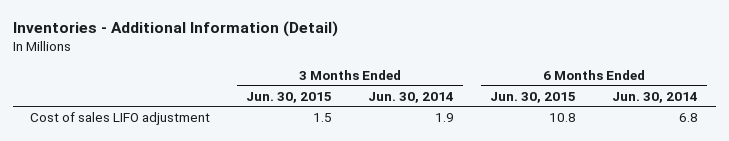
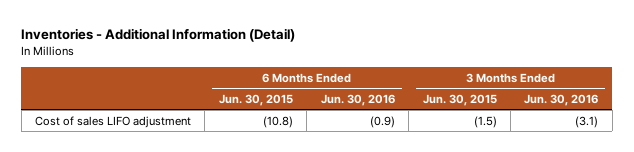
[368,91,455,103] Jun. 30, 2014 -> none
[612,91,699,103] Jun. 30, 2014 -> none
none -> [320,93,395,106] Jun. 30, 2016
none -> [524,93,599,106] Jun. 30, 2016
[313,113,333,123] 1.5 -> [473,115,497,128] (1.5)
[549,113,577,123] 10.8 -> [262,115,293,128] (10.8)

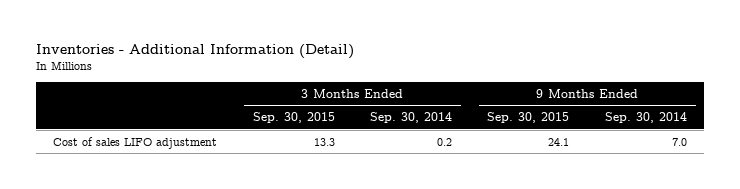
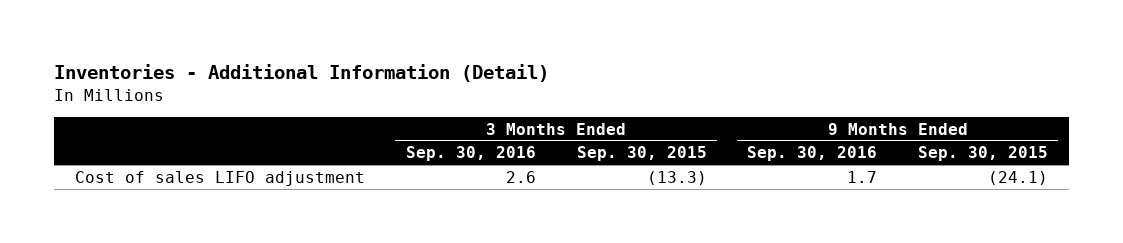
[370,112,453,124] Sep. 30, 2014 -> none
[604,112,687,124] Sep. 30, 2014 -> none
none -> [405,146,536,162] Sep. 30, 2016
none -> [747,146,878,162] Sep. 30, 2016
[313,137,335,146] 13.3 -> [646,170,707,185] (13.3)
[548,137,570,146] 24.1 -> [988,170,1049,185] (24.1)

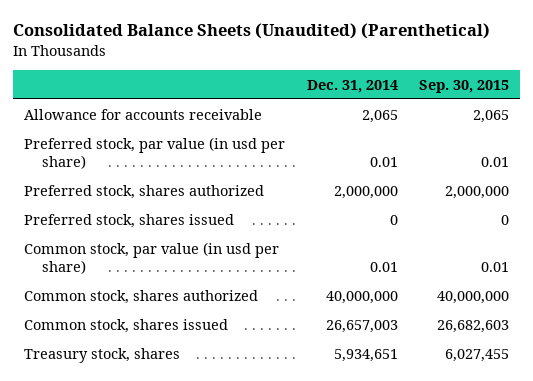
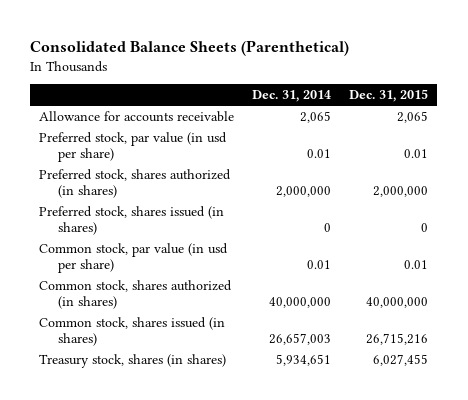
[13,22,491,39] Consolidated Balance Sheets (Unaudited) (Parenthetical) -> [30,39,350,56] Consolidated Balance Sheets (Parenthetical)
[419,79,510,93] Sep. 30, 2015 -> none
none -> [349,89,429,103] Dec. 31, 2015
[24,184,265,199] Preferred stock, shares authorized -> [39,168,232,198] Preferred stock, shares authorized (in shares)
[24,213,235,228] Preferred stock, shares issued -> [39,205,225,235] Preferred stock, shares issued (in shares)
[24,289,259,304] Common stock, shares authorized -> [39,279,233,309] Common stock, shares authorized (in shares)
[24,318,229,333] Common stock, shares issued -> [39,316,226,346] Common stock, shares issued (in shares)
[24,347,181,363] Treasury stock, shares -> [39,353,227,368] Treasury stock, shares (in shares)

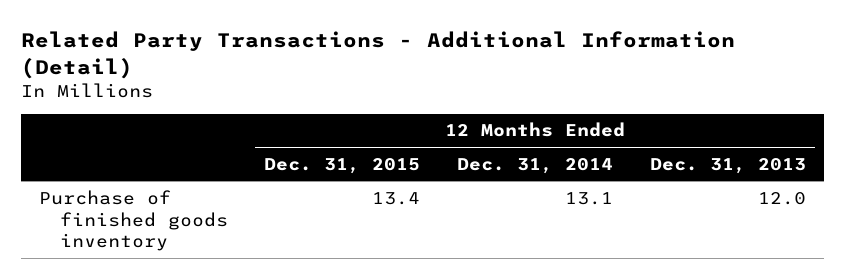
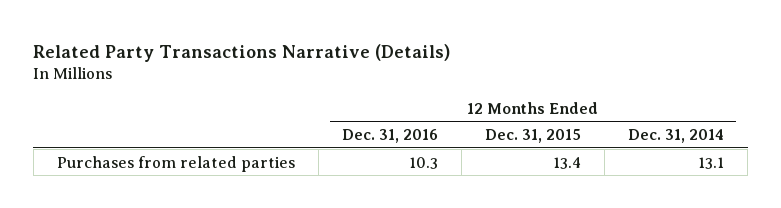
[20,31,735,79] Related Party Transactions - Additional Information (Detail) -> [33,43,451,62] Related Party Transactions Narrative (Details)
[649,157,806,174] Dec. 31, 2013 -> none
none -> [341,128,438,143] Dec. 31, 2016
[38,189,228,252] Purchase of finished goods inventory -> [56,155,295,172] Purchases from related parties

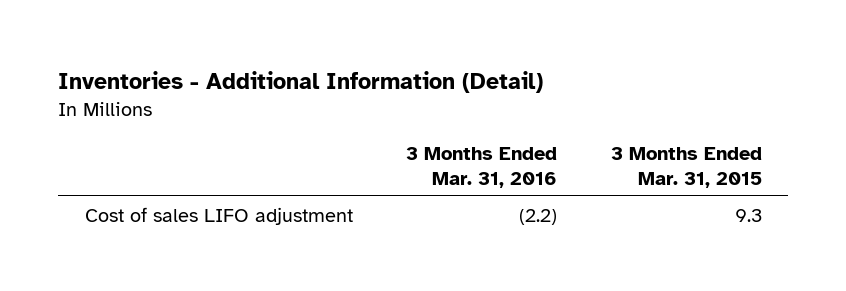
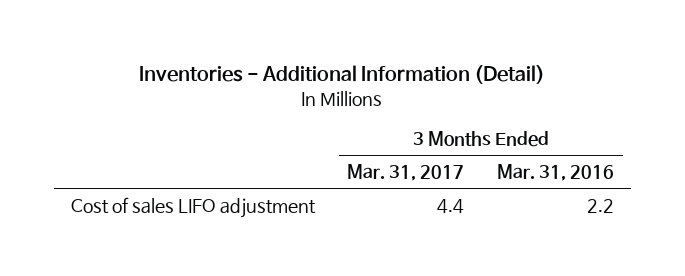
[610,147,762,188] 3 Months Ended Mar. 31, 2015 -> none
none -> [347,164,465,182] Mar. 31, 2017
[519,208,558,225] (2.2) -> [587,198,615,213] 2.2

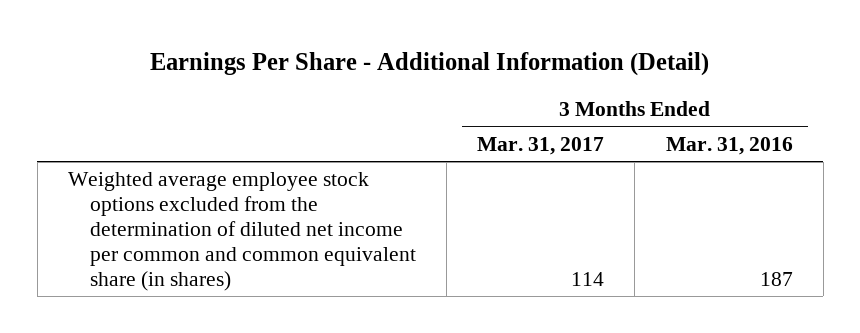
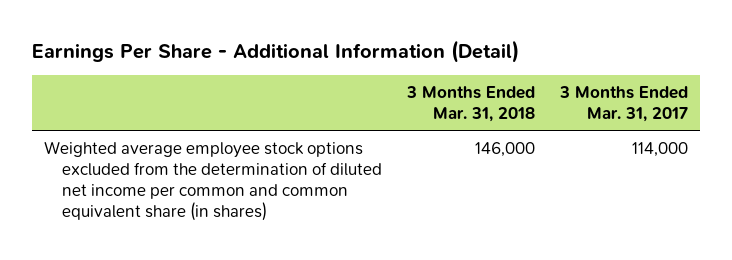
[665,136,793,155] Mar. 31, 2016 -> none
none -> [405,86,535,123] 3 Months Ended Mar. 31, 2018
[571,271,605,286] 114 -> [631,141,688,157] 114,000

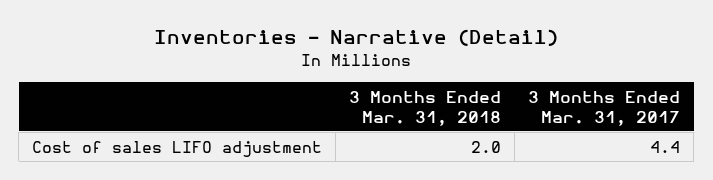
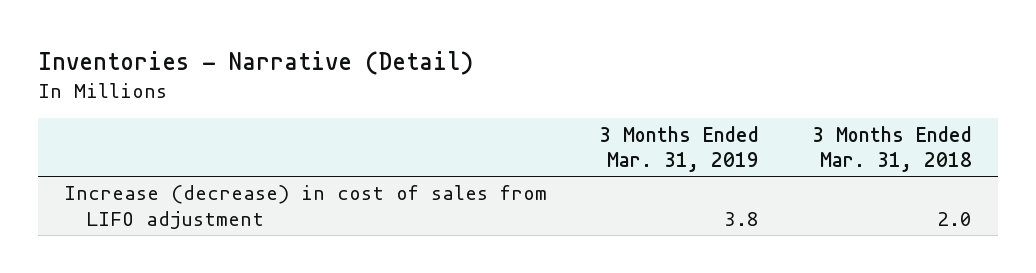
[528,90,681,126] 3 Months Ended Mar. 31, 2017 -> none
none -> [599,125,760,173] 3 Months Ended Mar. 31, 2019
[32,140,323,157] Cost of sales LIFO adjustment -> [63,185,547,229] Increase (decrease) in cost of sales from LIFO adjustment

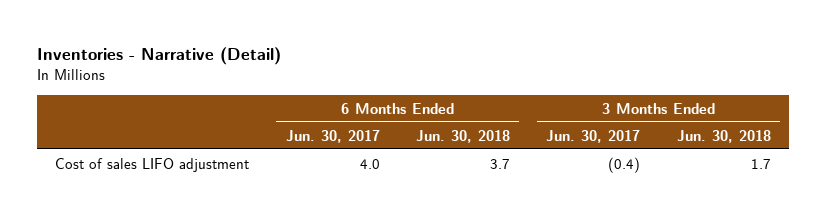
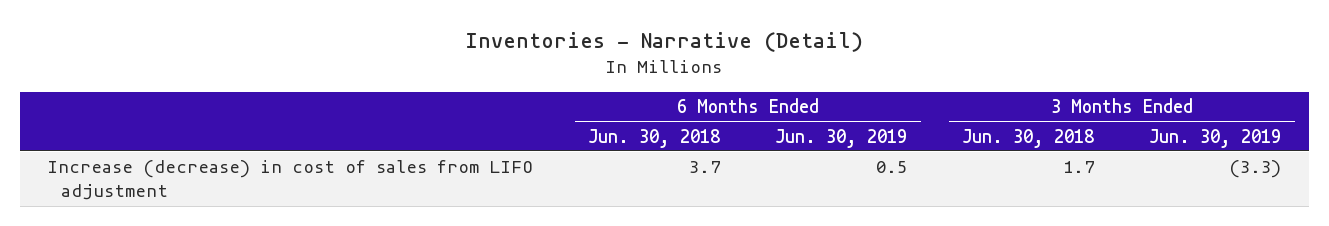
[285,129,380,143] Jun. 30, 2017 -> none
[546,129,641,143] Jun. 30, 2017 -> none
none -> [775,128,908,148] Jun. 30, 2019
none -> [1149,128,1282,148] Jun. 30, 2019
[55,157,250,172] Cost of sales LIFO adjustment -> [47,160,534,201] Increase (decrease) in cost of sales from LIFO adjustment

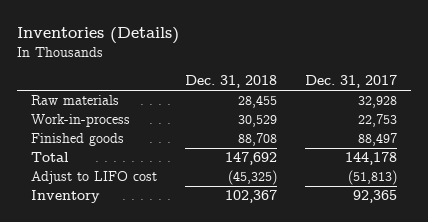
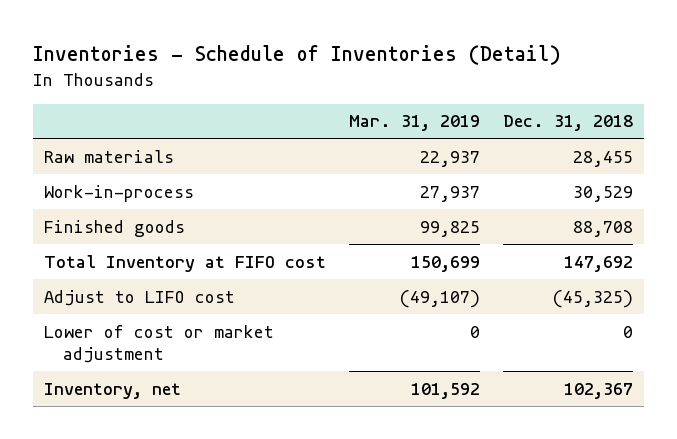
[16,27,179,45] Inventories (Details) -> [33,45,562,66] Inventories - Schedule of Inventories (Detail)
[305,75,398,89] Dec. 31, 2017 -> none
none -> [348,115,480,132] Mar. 31, 2019
[30,152,69,163] Total -> [44,254,327,272] Total Inventory at FIFO cost
none -> [44,324,275,363] Lower of cost or market adjustment
[30,190,100,204] Inventory -> [44,382,182,399] Inventory, net

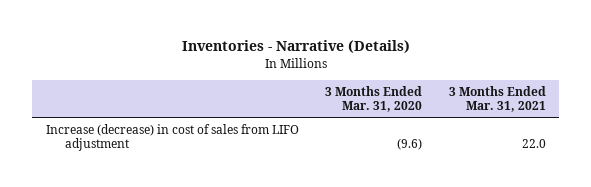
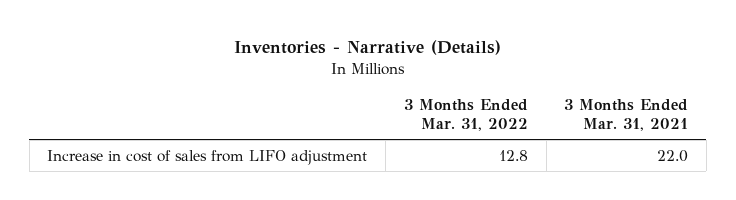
[325,85,423,112] 3 Months Ended Mar. 31, 2020 -> none
none -> [403,98,528,132] 3 Months Ended Mar. 31, 2022
[45,123,299,152] Increase (decrease) in cost of sales from LIFO adjustment -> [47,149,368,165] Increase in cost of sales from LIFO adjustment

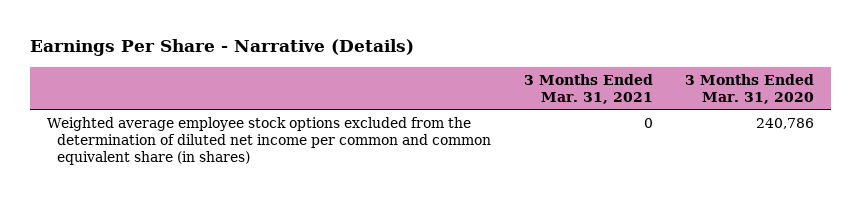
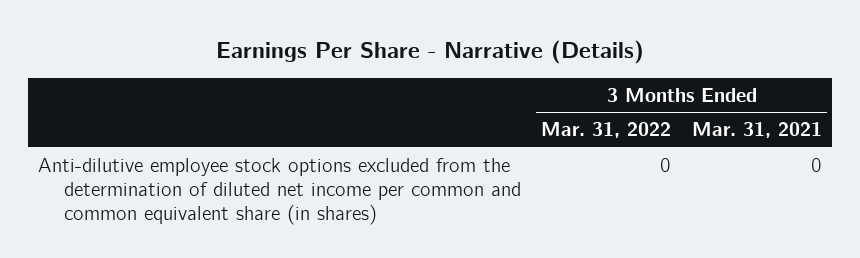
[685,73,815,104] 3 Months Ended Mar. 31, 2020 -> none
none -> [541,122,672,139] Mar. 31, 2022
[46,117,491,165] Weighted average employee stock options excluded from the determination of diluted net income per common and common equivalent share (in shares) -> [37,157,521,225] Anti-dilutive employee stock options excluded from the determination of diluted net income per common and common equivalent share (in shares)

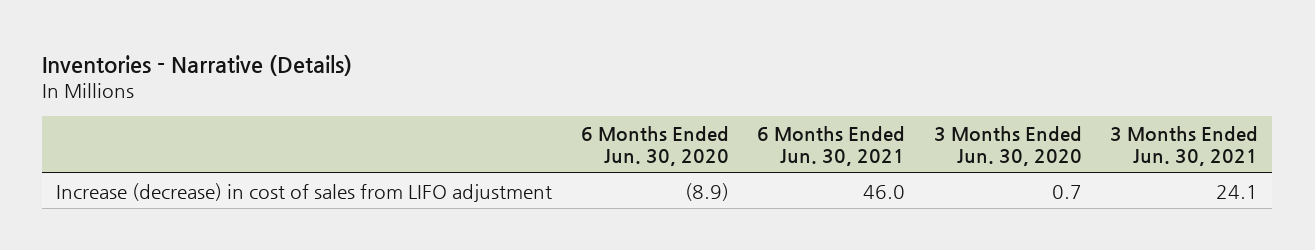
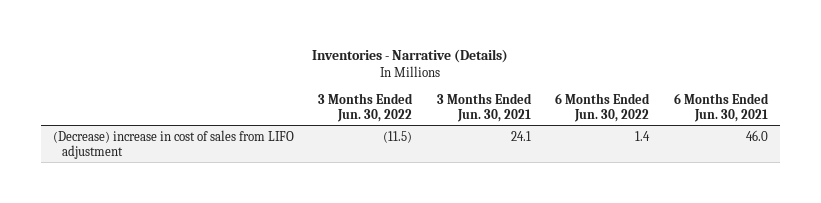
[580,125,729,167] 6 Months Ended Jun. 30, 2020 -> none
[933,125,1082,167] 3 Months Ended Jun. 30, 2020 -> none
none -> [318,93,414,122] 3 Months Ended Jun. 30, 2022
none -> [555,93,651,122] 6 Months Ended Jun. 30, 2022
[56,182,553,202] Increase (decrease) in cost of sales from LIFO adjustment -> [52,130,294,159] (Decrease) increase in cost of sales from LIFO adjustment

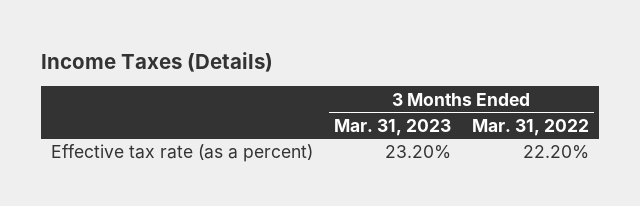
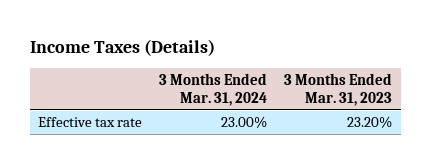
[471,118,589,136] Mar. 31, 2022 -> none
none -> [159,72,268,107] 3 Months Ended Mar. 31, 2024
[51,144,314,163] Effective tax rate (as a percent) -> [38,117,143,128] Effective tax rate

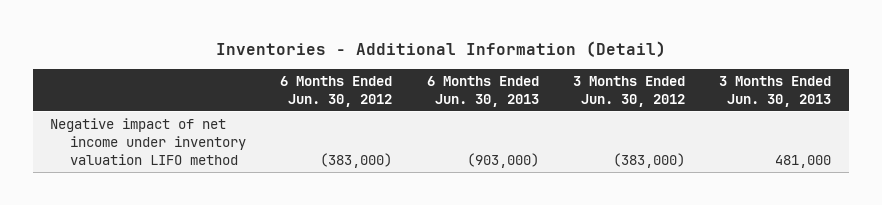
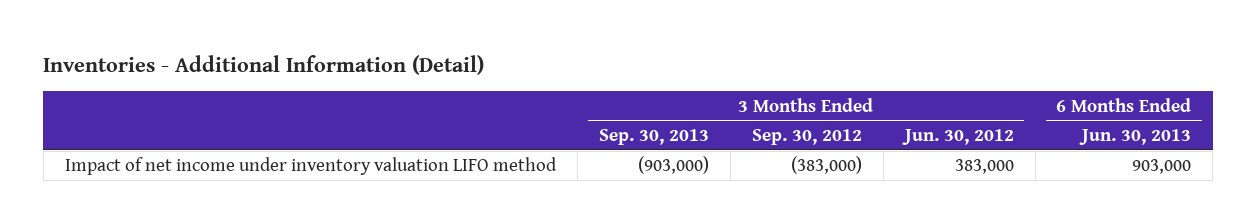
[280,75,393,107] 6 Months Ended Jun. 30, 2012 -> none
[719,75,832,107] 3 Months Ended Jun. 30, 2013 -> none
none -> [598,128,709,145] Sep. 30, 2013
none -> [751,128,862,145] Sep. 30, 2012
[50,118,247,165] Negative impact of net income under inventory valuation LIFO method -> [64,157,557,176] Impact of net income under inventory valuation LIFO method
[466,152,539,168] (903,000) -> [1132,159,1192,175] 903,000
[613,152,686,168] (383,000) -> [954,159,1014,175] 383,000

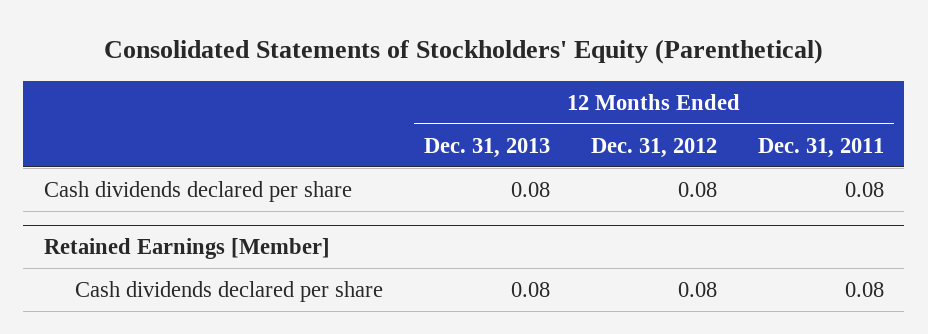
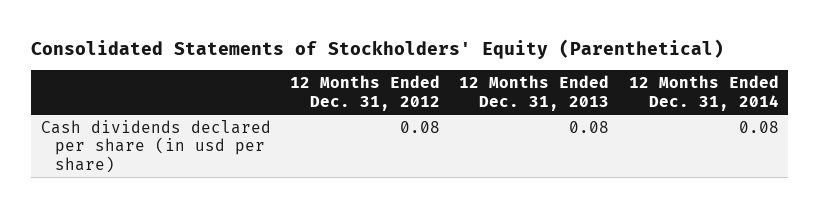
[758,137,885,158] Dec. 31, 2011 -> none
none -> [628,75,779,111] 12 Months Ended Dec. 31, 2014
[43,238,330,260] Retained Earnings [Member] -> none
[75,280,384,302] Cash dividends declared per share -> none
[43,180,352,202] Cash dividends declared per share -> [40,120,271,173] Cash dividends declared per share (in usd per share)

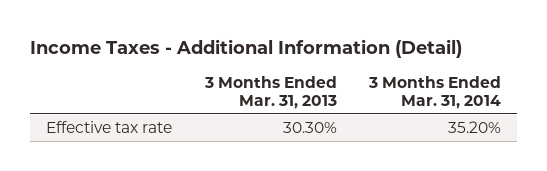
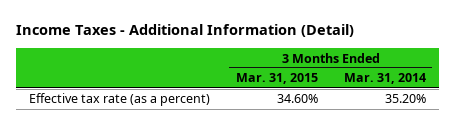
[203,75,337,110] 3 Months Ended Mar. 31, 2013 -> none
none -> [235,73,318,85] Mar. 31, 2015
[46,121,173,134] Effective tax rate -> [28,93,210,107] Effective tax rate (as a percent)

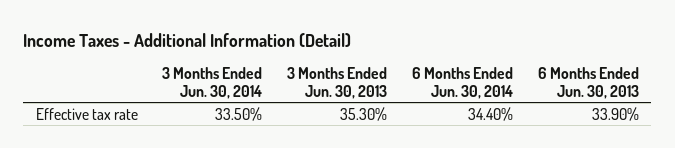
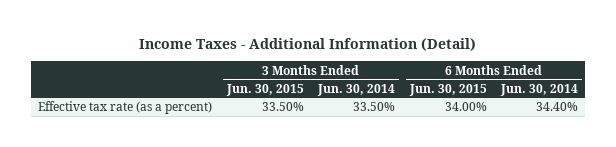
[287,66,388,99] 3 Months Ended Jun. 30, 2013 -> none
[538,66,640,99] 6 Months Ended Jun. 30, 2013 -> none
none -> [225,83,304,96] Jun. 30, 2015
none -> [408,83,487,96] Jun. 30, 2015
[35,107,138,120] Effective tax rate -> [38,101,213,115] Effective tax rate (as a percent)

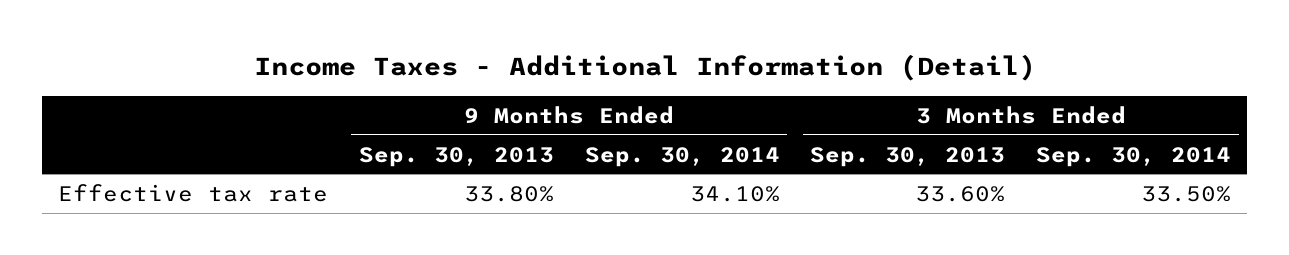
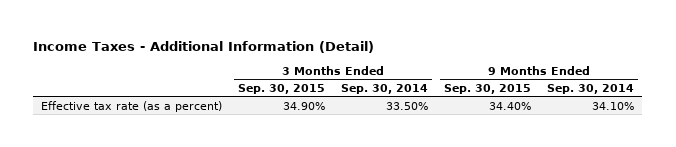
[358,146,554,167] Sep. 30, 2013 -> none
[810,146,1006,167] Sep. 30, 2013 -> none
none -> [238,83,326,94] Sep. 30, 2015
none -> [444,83,532,94] Sep. 30, 2015
[57,183,328,202] Effective tax rate -> [41,100,223,112] Effective tax rate (as a percent)

